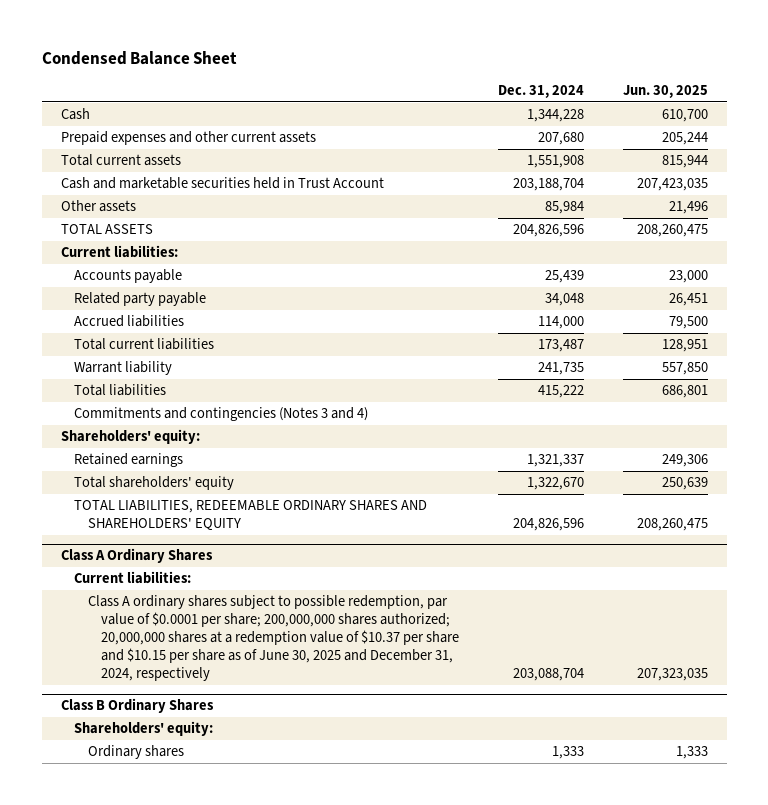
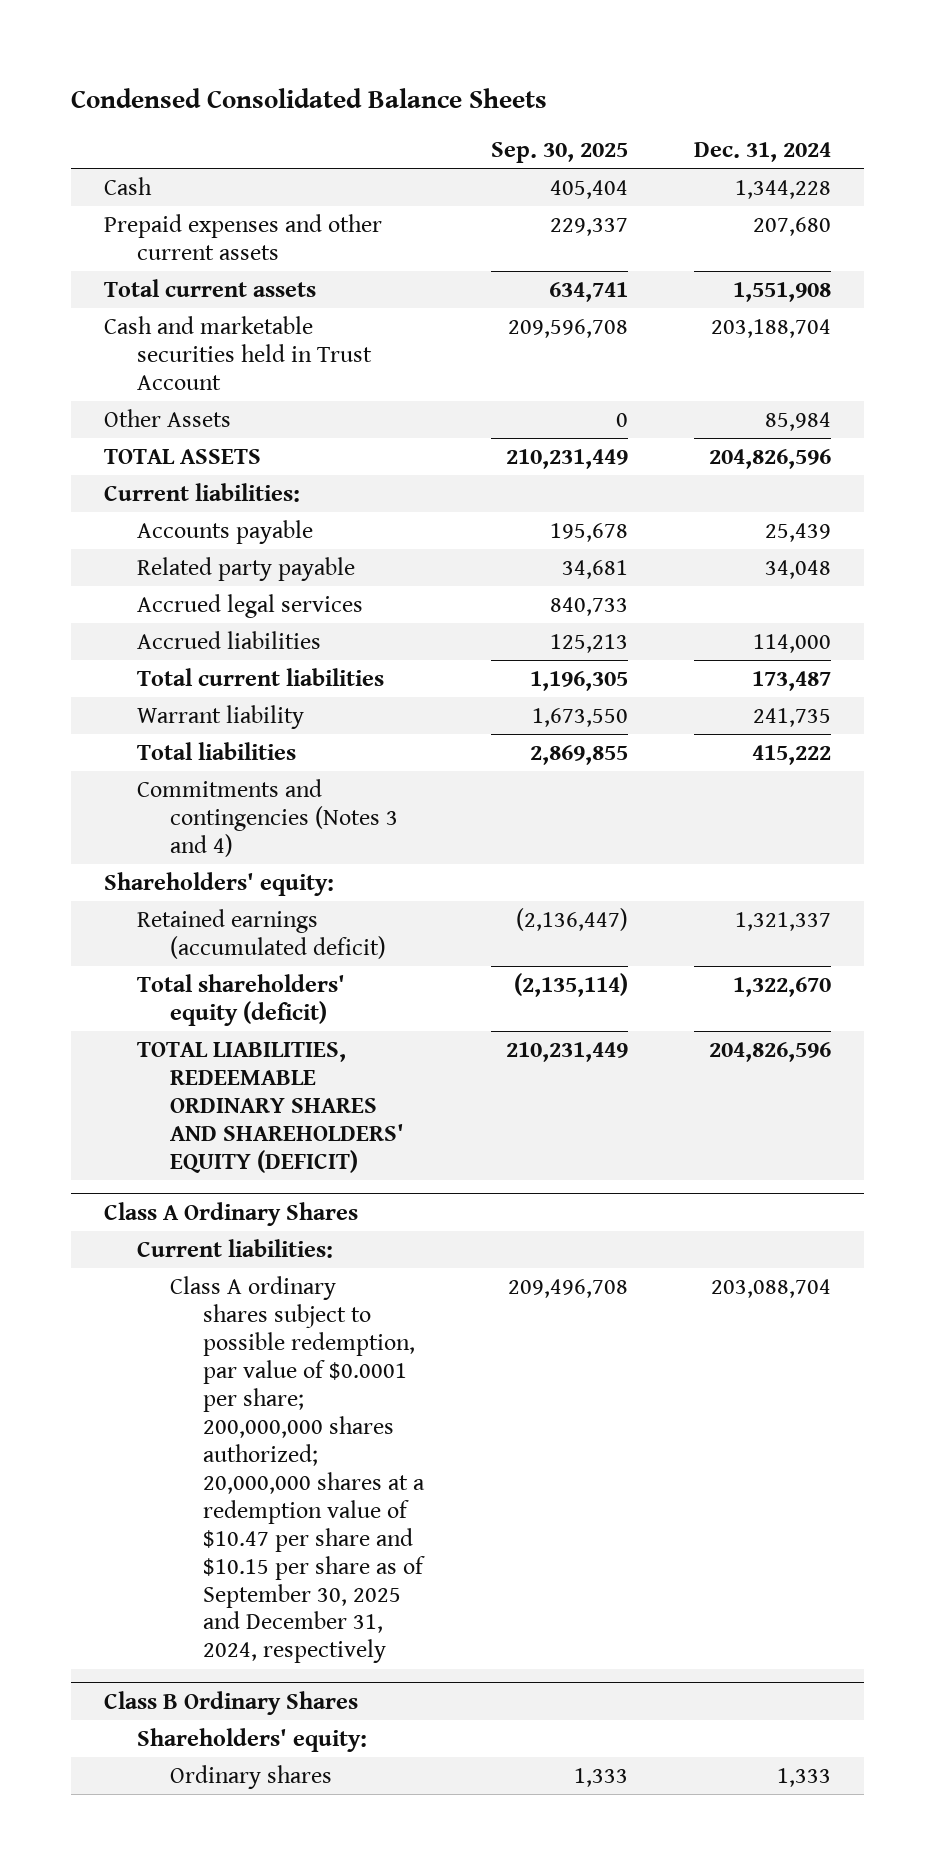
[41,51,237,66] Condensed Balance Sheet -> [71,87,548,108] Condensed Consolidated Balance Sheets
[622,84,708,98] Jun. 30, 2025 -> none
none -> [490,141,628,163] Sep. 30, 2025
[60,200,136,213] Other assets -> [104,408,232,427] Other Assets
none -> [137,593,364,618] Accrued legal services
[74,453,184,468] Retained earnings -> [137,908,387,959] Retained earnings (accumulated deficit)
[74,476,235,491] Total shareholders' equity -> [137,973,346,1026] Total shareholders' equity (deficit)
[74,500,428,532] TOTAL LIABILITIES, REDEEMABLE ORDINARY SHARES AND SHAREHOLDERS' EQUITY -> [137,1041,405,1173] TOTAL LIABILITIES, REDEEMABLE ORDINARY SHARES AND SHAREHOLDERS' EQUITY (DEFICIT)
[87,595,460,682] Class A ordinary shares subject to possible redemption, par value of $0.0001 per share; 200,000,000 shares authorized; 20,000,000 shares at a redemption value of $10.37 per share and $10.15 per share as of June 30, 2025 and December 31, 2024, respectively -> [170,1275,426,1664] Class A ordinary shares subject to possible redemption, par value of $0.0001 per share; 200,000,000 shares authorized; 20,000,000 shares at a redemption value of $10.47 per share and $10.15 per share as of September 30, 2025 and December 31, 2024, respectively

